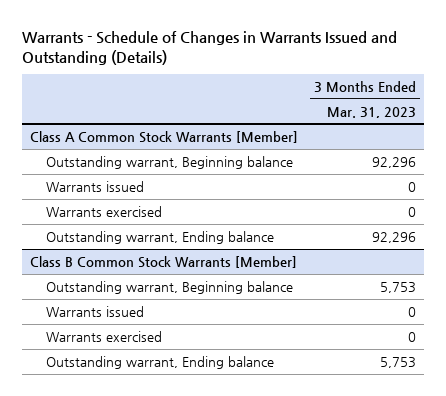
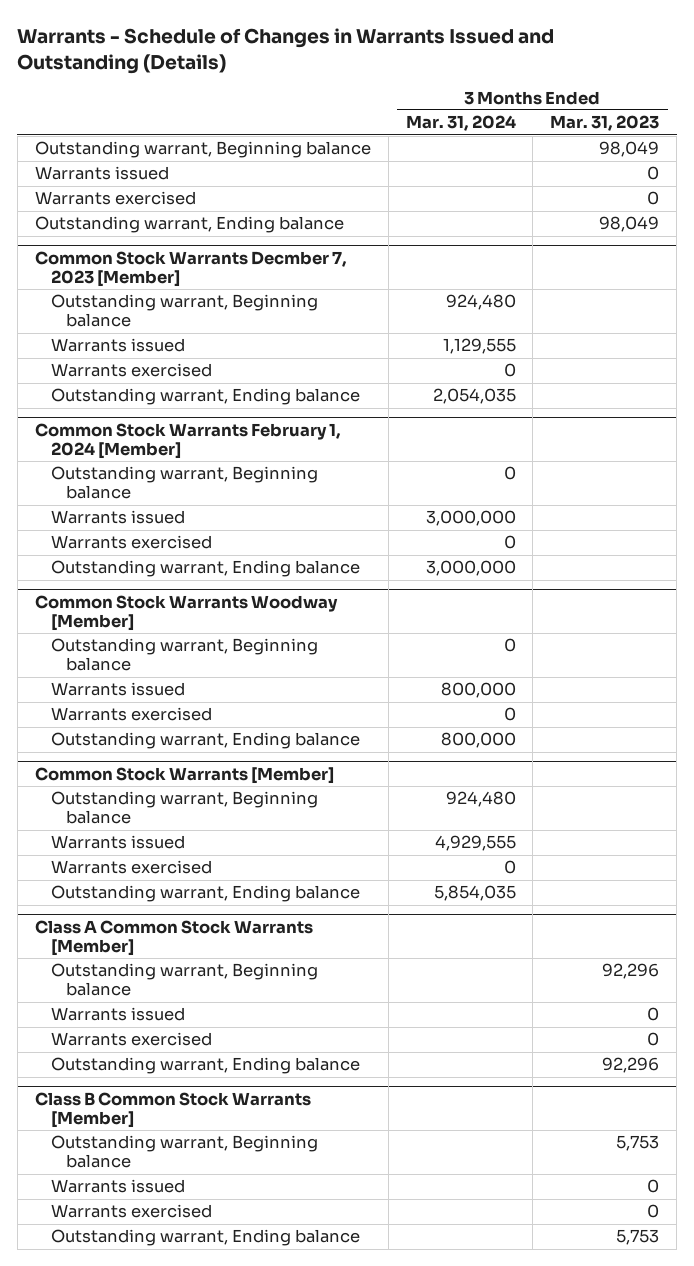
none -> [405,115,516,132] Mar. 31, 2024
none -> [34,141,371,159] Outstanding warrant, Beginning balance
none -> [34,166,169,181] Warrants issued
none -> [34,191,196,206] Warrants exercised
none -> [34,216,344,234] Outstanding warrant, Ending balance
none -> [34,250,347,288] Common Stock Warrants Decmber 7, 2023 [Member]
none -> [50,294,318,328] Outstanding warrant, Beginning balance
none -> [50,338,185,353] Warrants issued
none -> [50,363,212,378] Warrants exercised
none -> [50,388,360,406] Outstanding warrant, Ending balance
none -> [34,422,341,460] Common Stock Warrants February 1, 2024 [Member]
none -> [50,466,318,500] Outstanding warrant, Beginning balance
none -> [50,510,185,525] Warrants issued
none -> [50,535,212,550] Warrants exercised
none -> [50,560,360,578] Outstanding warrant, Ending balance
none -> [34,594,338,632] Common Stock Warrants Woodway [Member]
none -> [50,638,318,672] Outstanding warrant, Beginning balance
none -> [50,682,185,697] Warrants issued
none -> [50,707,212,722] Warrants exercised
none -> [50,732,360,750] Outstanding warrant, Ending balance
none -> [34,766,334,784] Common Stock Warrants [Member]
none -> [50,791,318,825] Outstanding warrant, Beginning balance
none -> [50,835,185,850] Warrants issued
none -> [50,860,212,875] Warrants exercised
none -> [50,885,360,903] Outstanding warrant, Ending balance

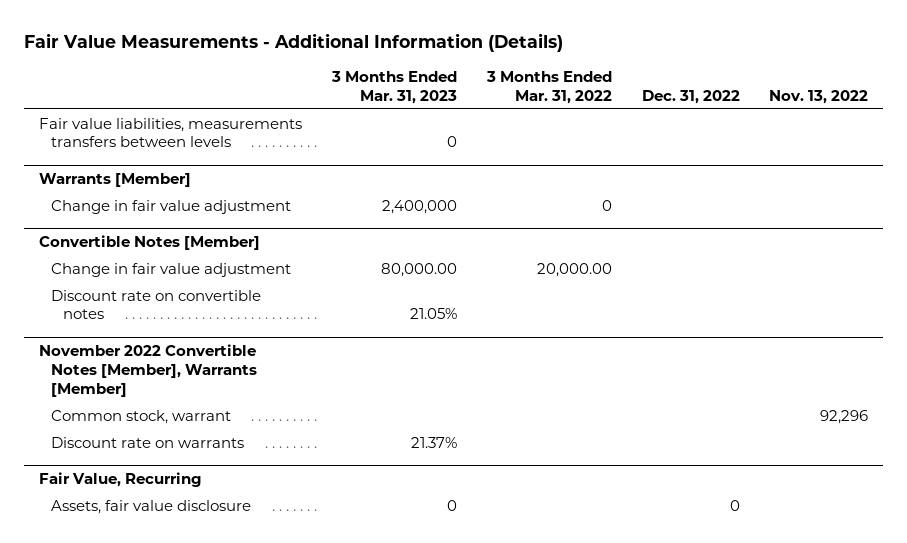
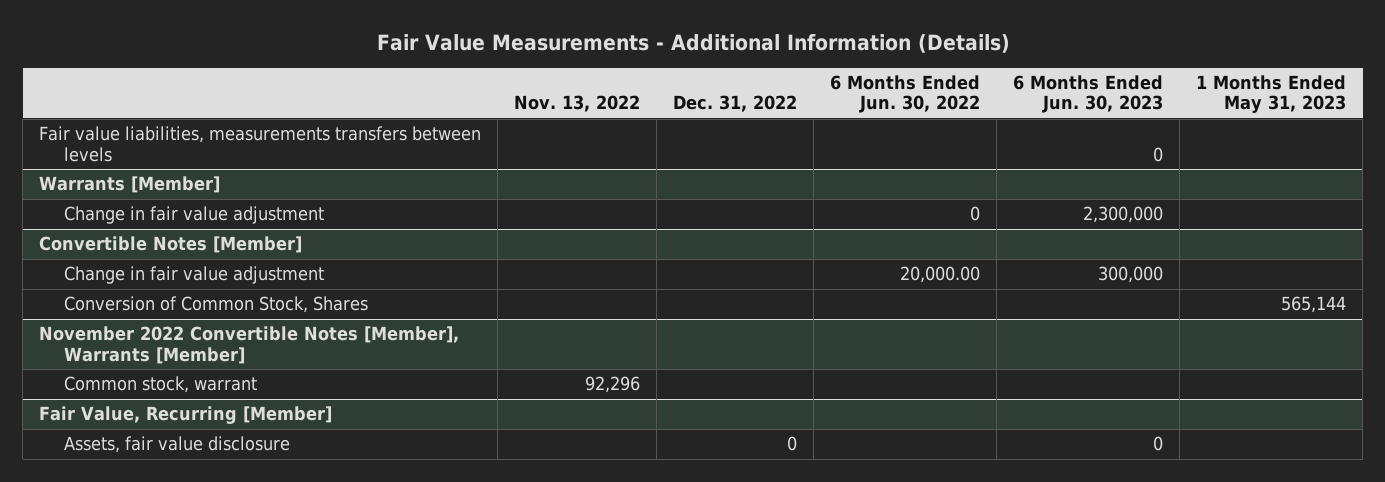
[330,70,457,104] 3 Months Ended Mar. 31, 2023 -> none
[485,70,612,104] 3 Months Ended Mar. 31, 2022 -> none
none -> [830,74,981,114] 6 Months Ended Jun. 30, 2022
none -> [1013,74,1164,114] 6 Months Ended Jun. 30, 2023
none -> [1196,74,1347,114] 1 Months Ended May 31, 2023
[51,289,262,320] Discount rate on convertible notes -> none
none -> [63,296,368,314] Conversion of Common Stock, Shares
[51,436,245,448] Discount rate on warrants -> none
[39,472,203,488] Fair Value, Recurring -> [39,406,333,425] Fair Value, Recurring [Member]

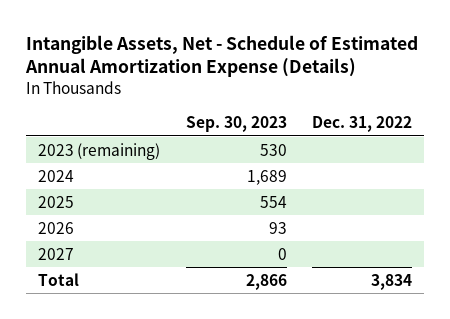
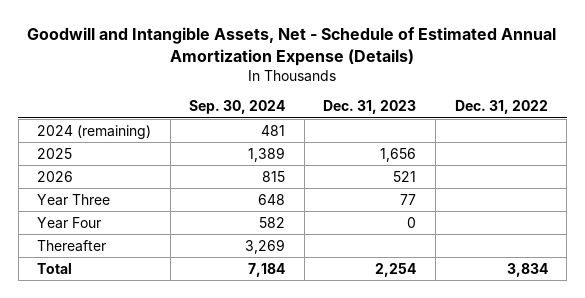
[24,34,418,78] Intangible Assets, Net - Schedule of Estimated Annual Amortization Expense (Details) -> [27,26,557,66] Goodwill and Intangible Assets, Net - Schedule of Estimated Annual Amortization Expense (Details)
[185,116,287,133] Sep. 30, 2023 -> none
none -> [189,100,286,115] Sep. 30, 2024
none -> [323,100,417,115] Dec. 31, 2023
[38,169,75,182] 2024 -> none
[38,142,161,160] 2023 (remaining) -> [37,124,152,139] 2024 (remaining)
none -> [37,193,111,206] Year Three
[38,247,75,260] 2027 -> [37,216,102,229] Year Four
none -> [37,239,107,252] Thereafter

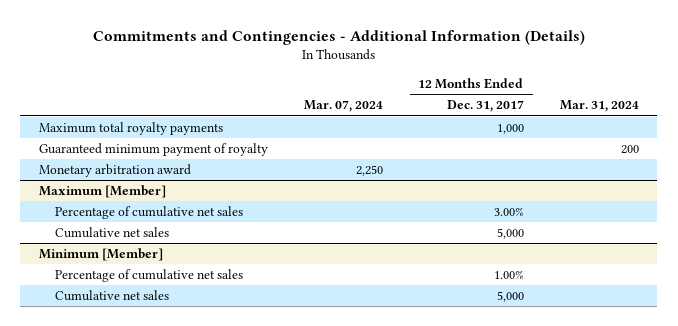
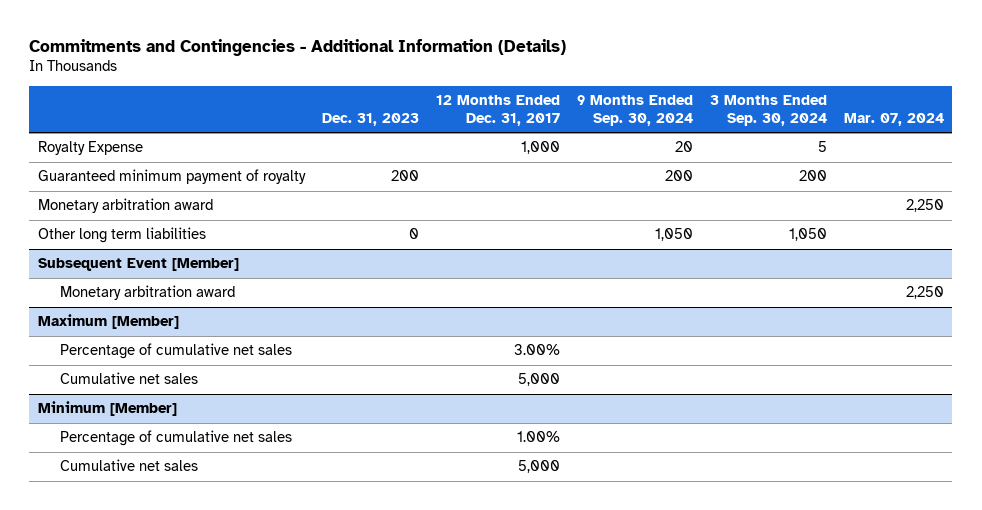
[560,100,640,113] Mar. 31, 2024 -> none
none -> [321,112,419,126] Dec. 31, 2023
none -> [576,95,693,126] 9 Months Ended Sep. 30, 2024
none -> [709,95,827,126] 3 Months Ended Sep. 30, 2024
[38,122,223,136] Maximum total royalty payments -> [37,141,143,156] Royalty Expense
none -> [37,227,206,244] Other long term liabilities
none -> [37,258,239,272] Subsequent Event [Member]
none -> [60,285,236,301] Monetary arbitration award

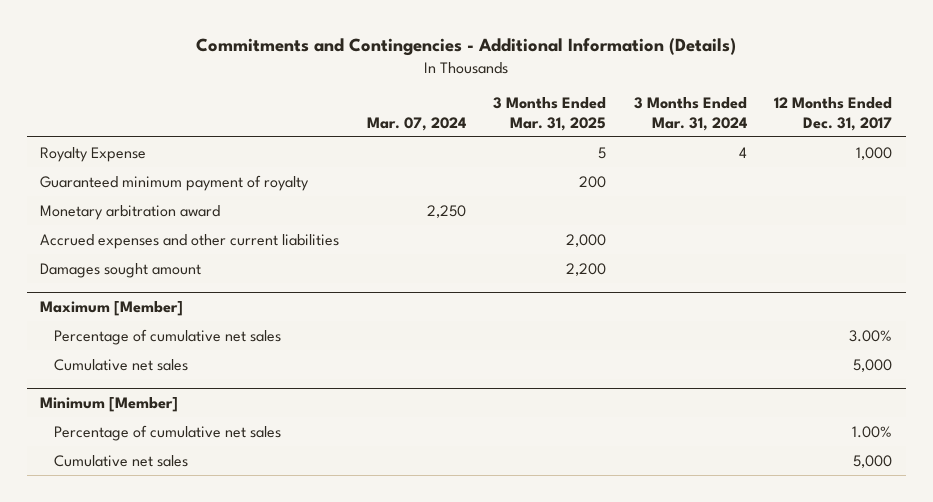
[321,112,419,126] Dec. 31, 2023 -> none
[576,95,693,126] 9 Months Ended Sep. 30, 2024 -> none
[709,95,827,126] 3 Months Ended Sep. 30, 2024 -> none
none -> [493,97,607,131] 3 Months Ended Mar. 31, 2025
none -> [633,97,747,131] 3 Months Ended Mar. 31, 2024
[37,227,206,244] Other long term liabilities -> none
[37,258,239,272] Subsequent Event [Member] -> none
[60,285,236,301] Monetary arbitration award -> none
none -> [40,233,340,249] Accrued expenses and other current liabilities
none -> [40,262,202,278] Damages sought amount

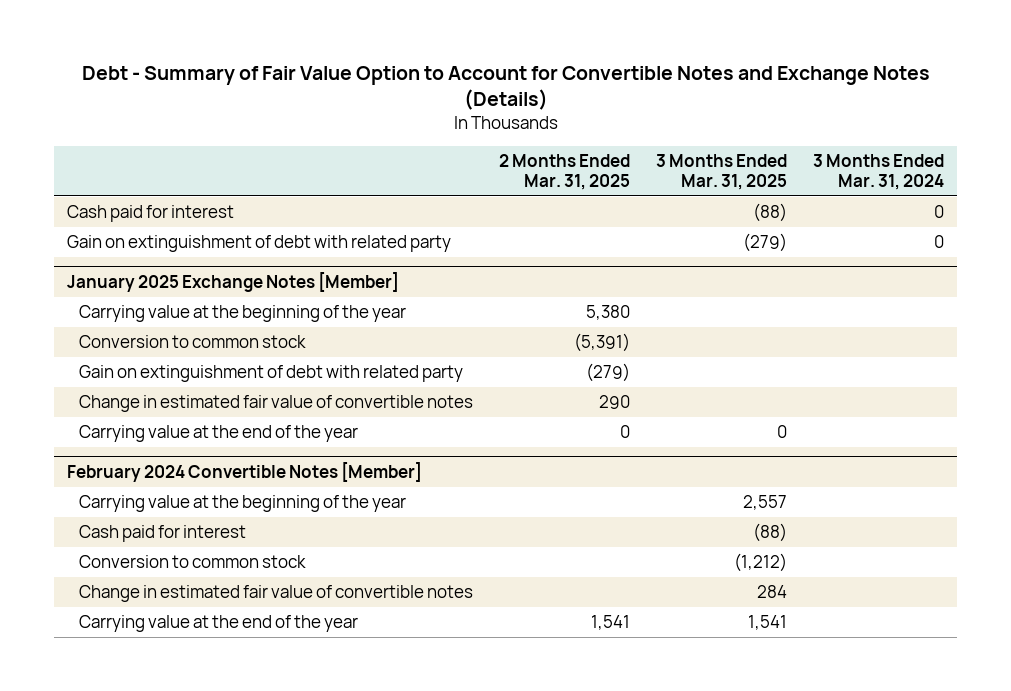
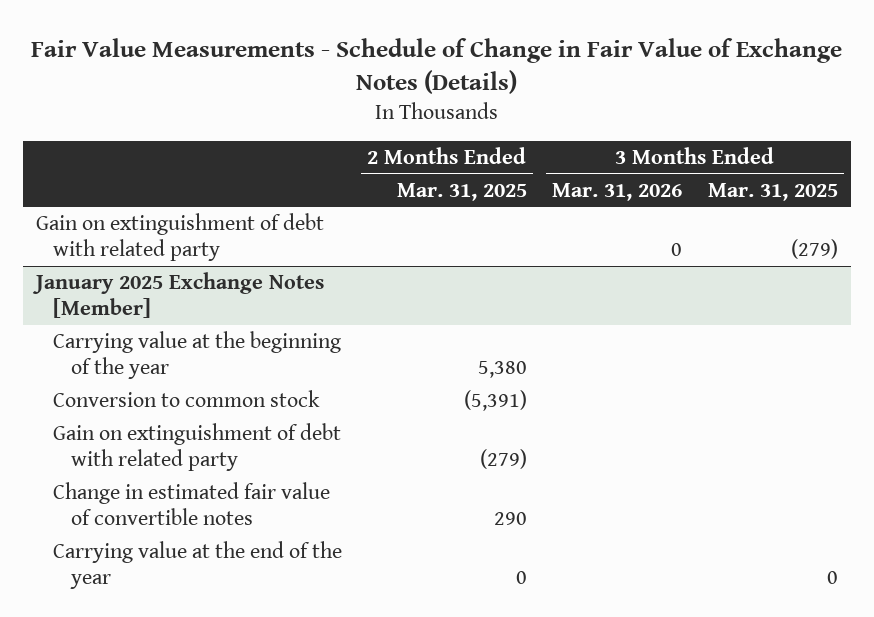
[81,66,930,111] Debt - Summary of Fair Value Option to Account for Convertible Notes and Exchange Notes (Details) -> [30,37,842,95] Fair Value Measurements - Schedule of Change in Fair Value of Exchange Notes (Details)
[813,154,945,191] 3 Months Ended Mar. 31, 2024 -> none
none -> [552,182,683,201] Mar. 31, 2026
[67,205,235,223] Cash paid for interest -> none
[67,462,423,483] February 2024 Convertible Notes [Member] -> none
[78,495,406,513] Carrying value at the beginning of the year -> none
[78,525,246,543] Cash paid for interest -> none
[78,555,306,569] Conversion to common stock -> none
[78,585,473,603] Change in estimated fair value of convertible notes -> none
[78,615,358,633] Carrying value at the end of the year -> none

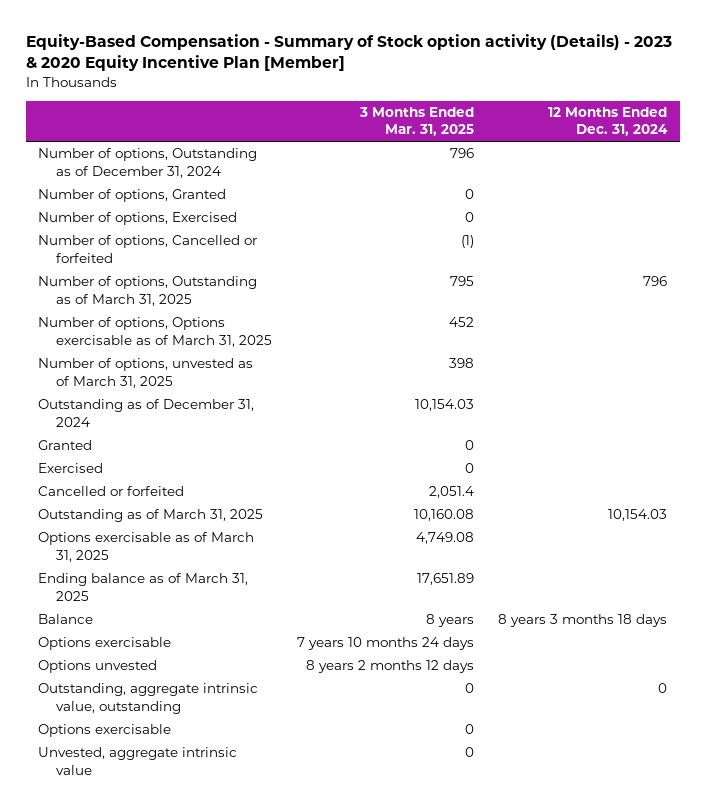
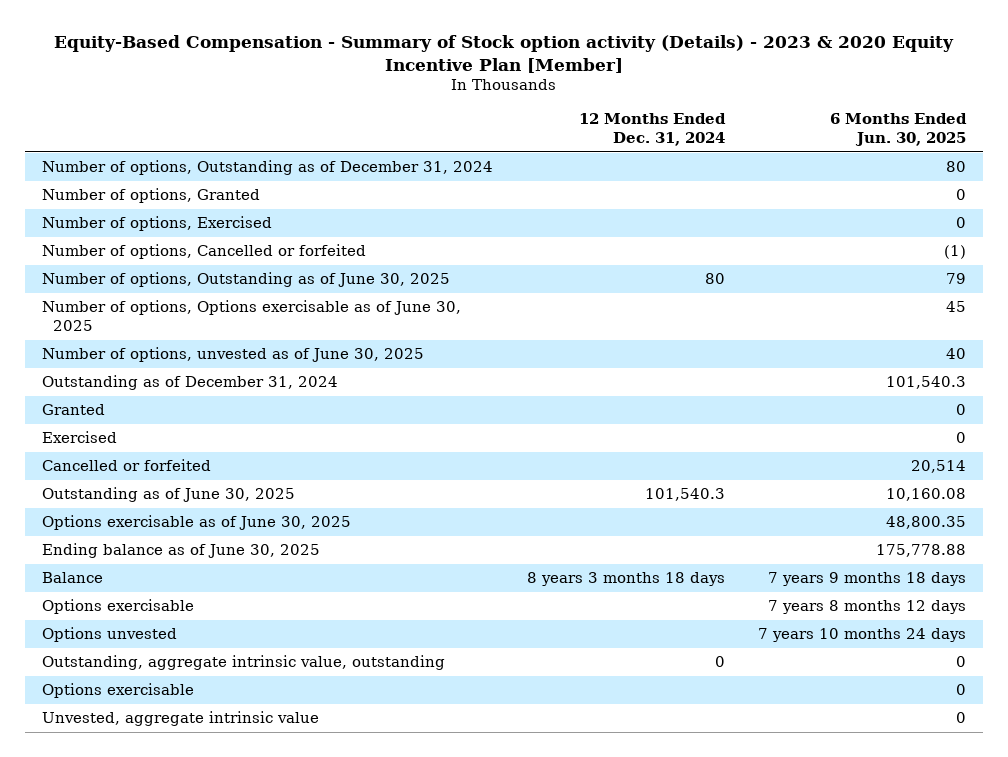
[358,106,474,137] 3 Months Ended Mar. 31, 2025 -> none
none -> [830,113,968,147] 6 Months Ended Jun. 30, 2025
[38,276,258,306] Number of options, Outstanding as of March 31, 2025 -> [42,272,451,288] Number of options, Outstanding as of June 30, 2025
[643,276,668,287] 796 -> [704,273,725,285] 80
[38,317,273,347] Number of options, Options exercisable as of March 31, 2025 -> [42,300,462,332] Number of options, Options exercisable as of June 30, 2025
[38,358,254,388] Number of options, unvested as of March 31, 2025 -> [42,347,425,363] Number of options, unvested as of June 30, 2025
[38,509,264,523] Outstanding as of March 31, 2025 -> [42,487,296,503] Outstanding as of June 30, 2025
[608,509,668,522] 10,154.03 -> [644,488,725,502] 101,540.3
[38,532,255,562] Options exercisable as of March 31, 2025 -> [42,515,352,531] Options exercisable as of June 30, 2025
[38,573,249,601] Ending balance as of March 31, 2025 -> [42,543,321,559] Ending balance as of June 30, 2025

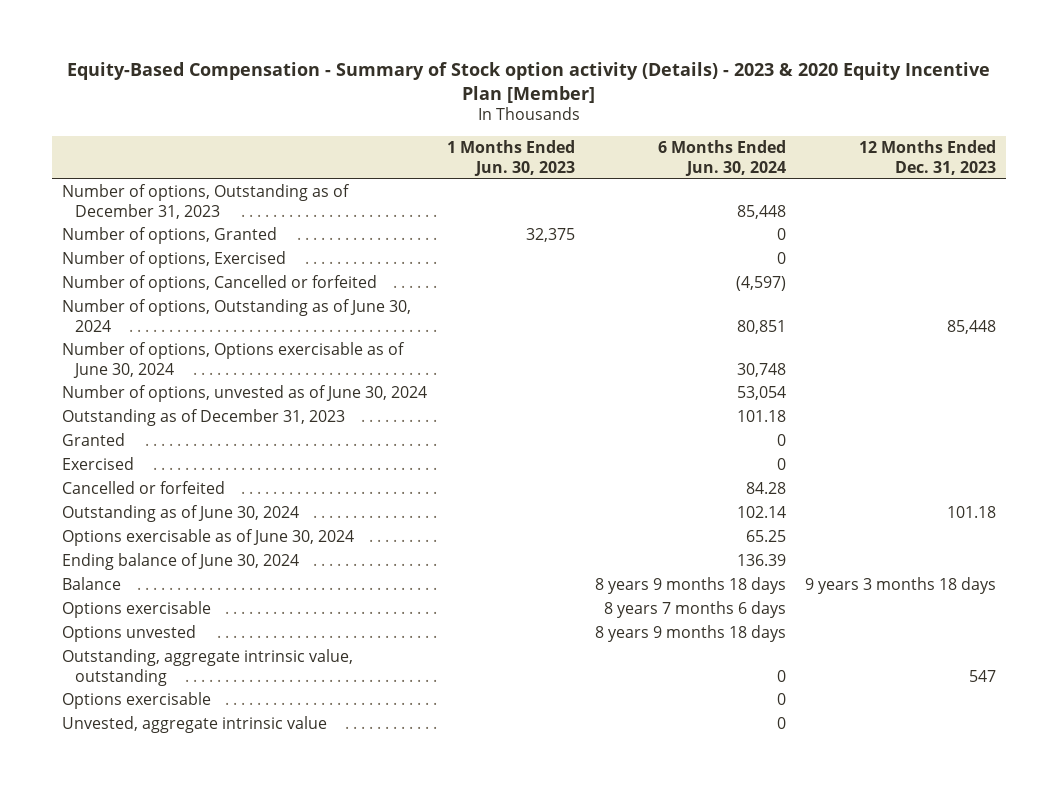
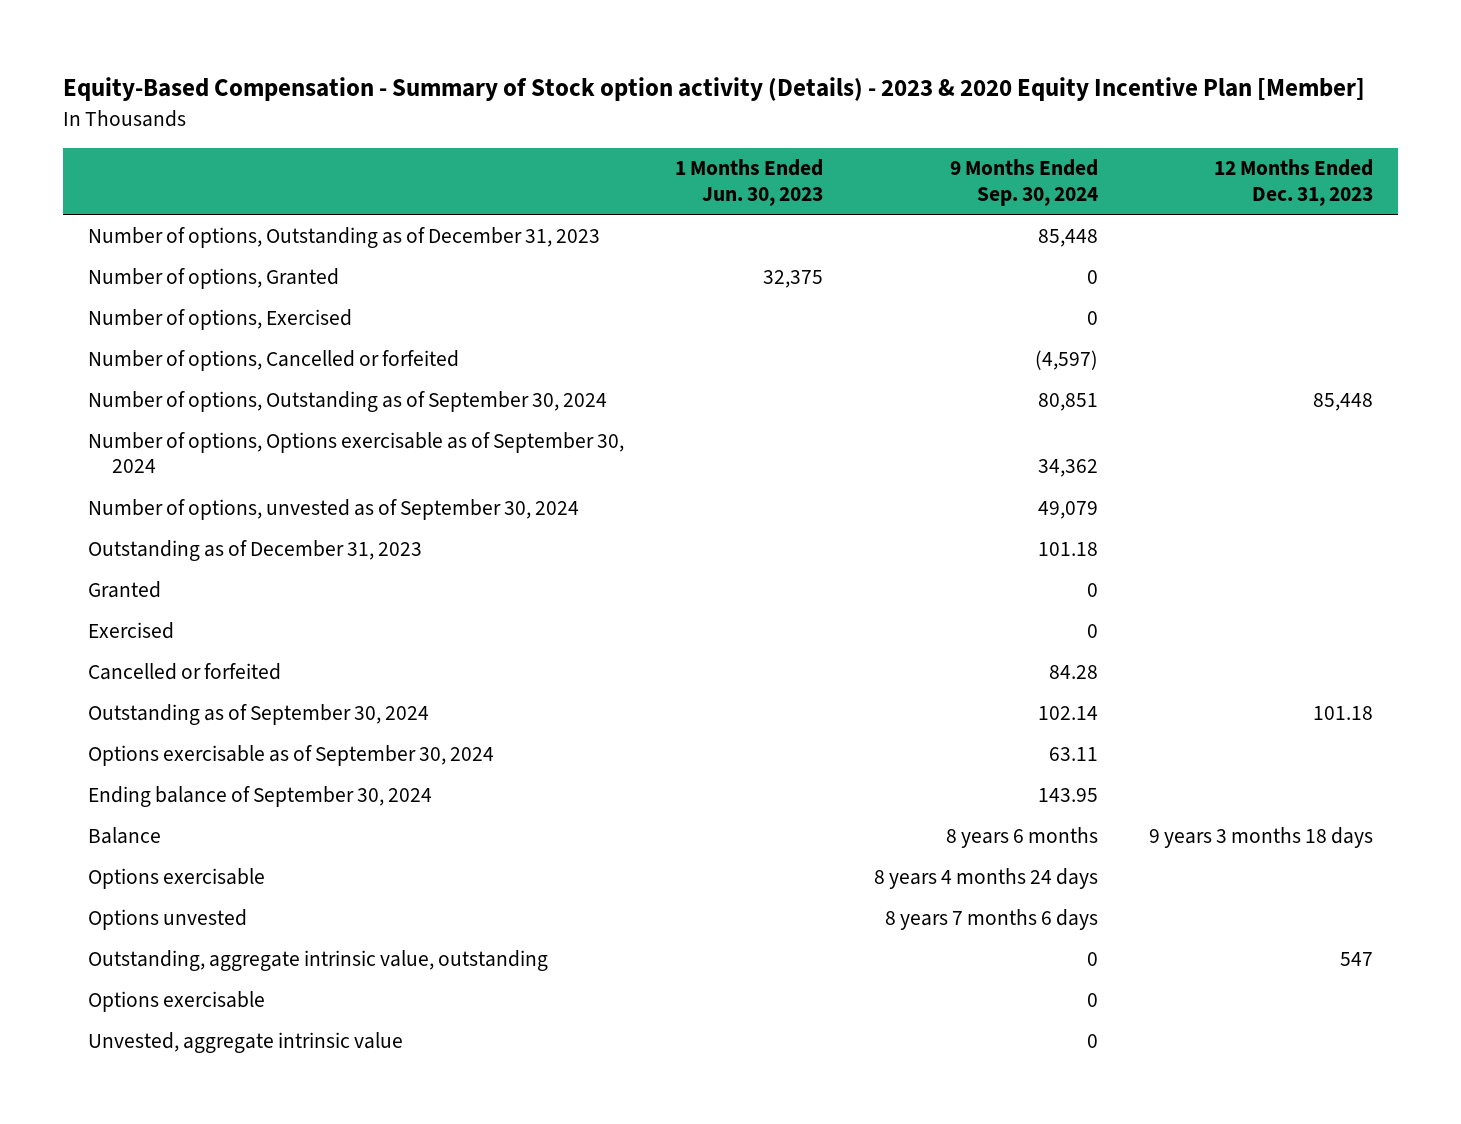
[657,140,786,176] 6 Months Ended Jun. 30, 2024 -> none
none -> [949,159,1098,207] 9 Months Ended Sep. 30, 2024
[61,299,411,332] Number of options, Outstanding as of June 30, 2024 -> [88,390,608,412] Number of options, Outstanding as of September 30, 2024
[61,342,405,378] Number of options, Options exercisable as of June 30, 2024 -> [88,431,625,474] Number of options, Options exercisable as of September 30, 2024
[61,385,427,403] Number of options, unvested as of June 30, 2024 -> [88,498,580,520] Number of options, unvested as of September 30, 2024
[61,505,299,523] Outstanding as of June 30, 2024 -> [88,703,430,725] Outstanding as of September 30, 2024
[61,529,354,547] Options exercisable as of June 30, 2024 -> [88,744,495,766] Options exercisable as of September 30, 2024
[61,553,299,571] Ending balance of June 30, 2024 -> [88,785,433,807] Ending balance of September 30, 2024

